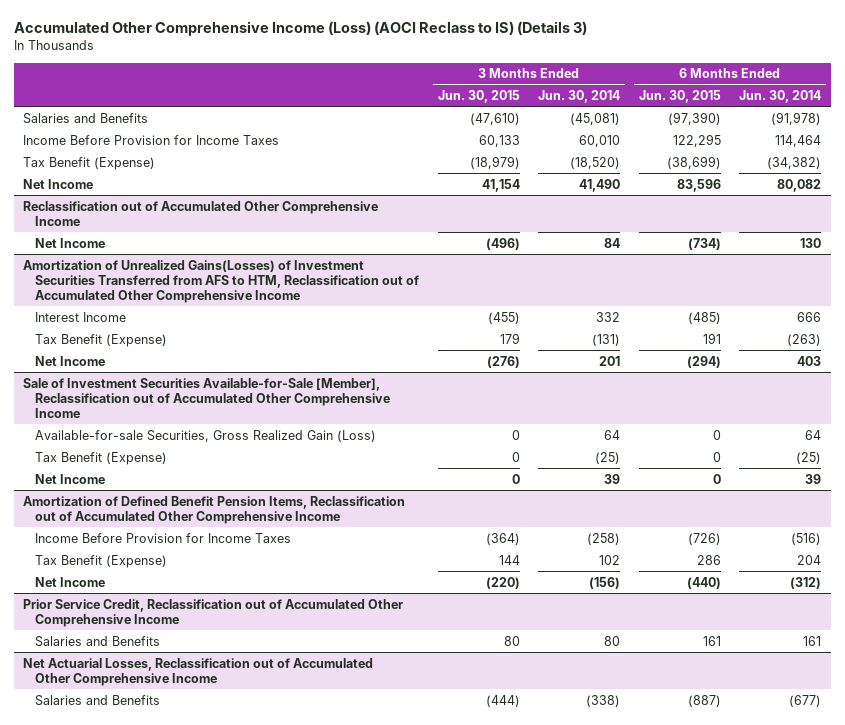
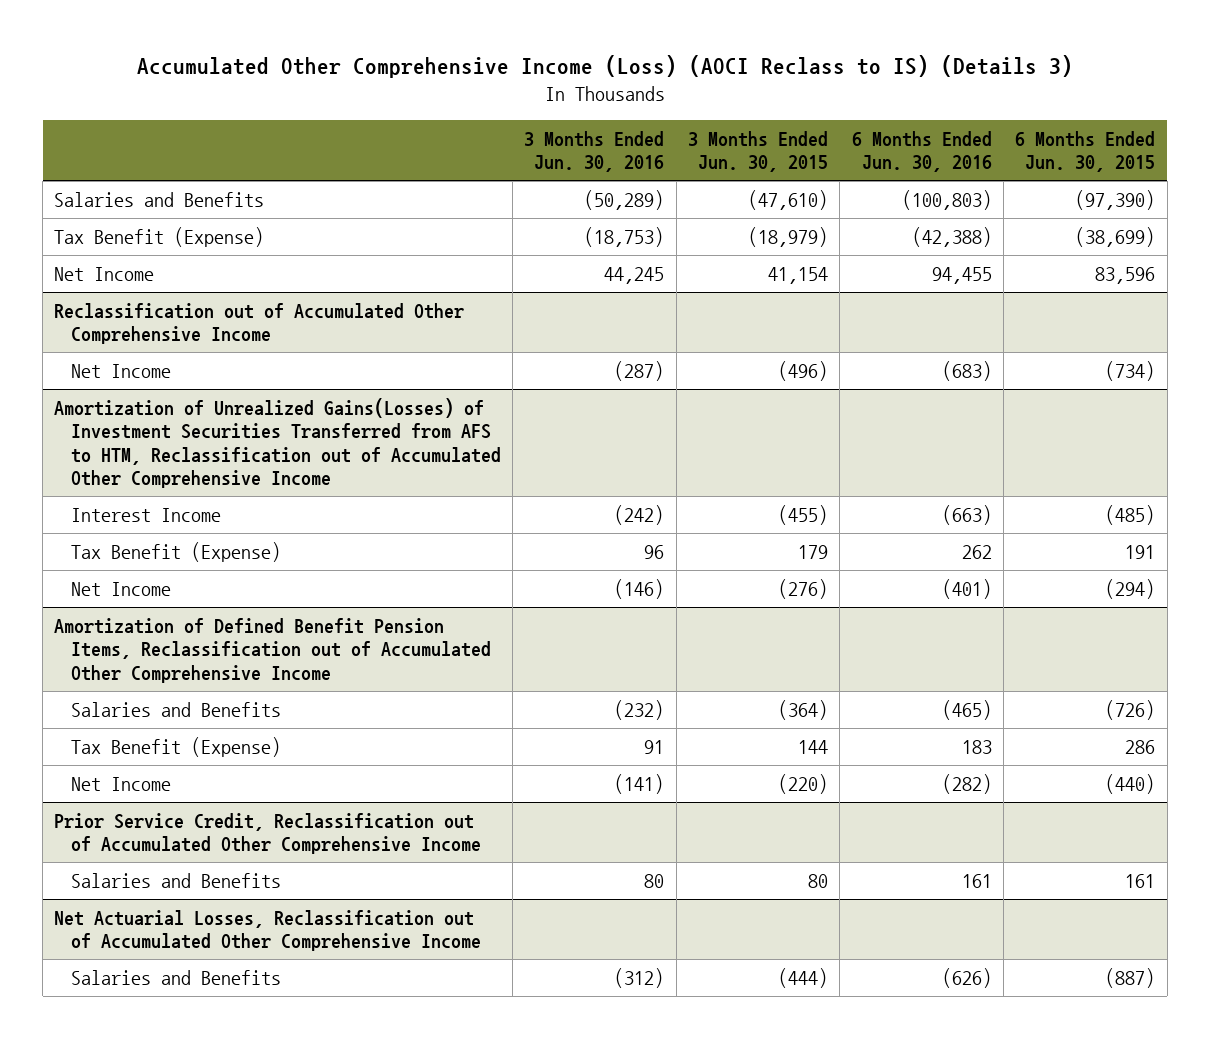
[538,89,621,103] Jun. 30, 2014 -> none
[739,89,822,103] Jun. 30, 2014 -> none
none -> [524,130,665,173] 3 Months Ended Jun. 30, 2016
none -> [851,130,992,173] 6 Months Ended Jun. 30, 2016
[23,134,280,145] Income Before Provision for Income Taxes -> none
[23,377,391,418] Sale of Investment Securities Available-for-Sale [Member], Reclassification out of Accumulated Other Comprehensive Income -> none
[35,429,377,442] Available-for-sale Securities, Gross Realized Gain (Loss) -> none
[35,451,168,465] Tax Benefit (Expense) -> none
[35,473,106,484] Net Income -> none
[35,532,292,543] Income Before Provision for Income Taxes -> [70,701,281,717] Salaries and Benefits

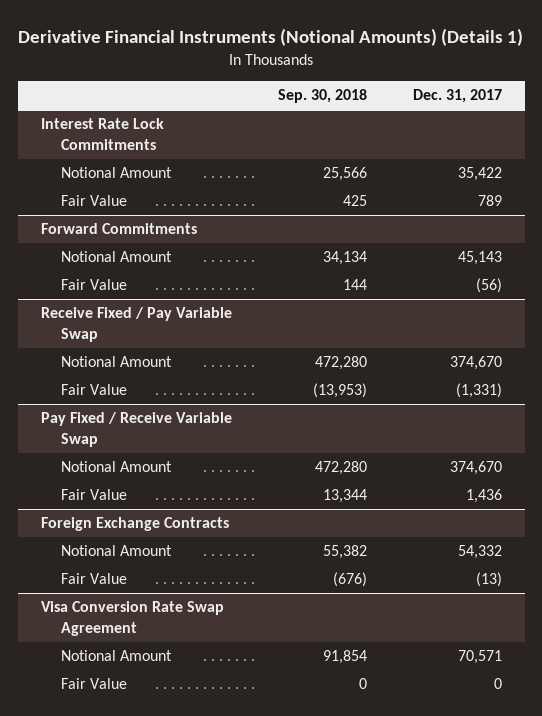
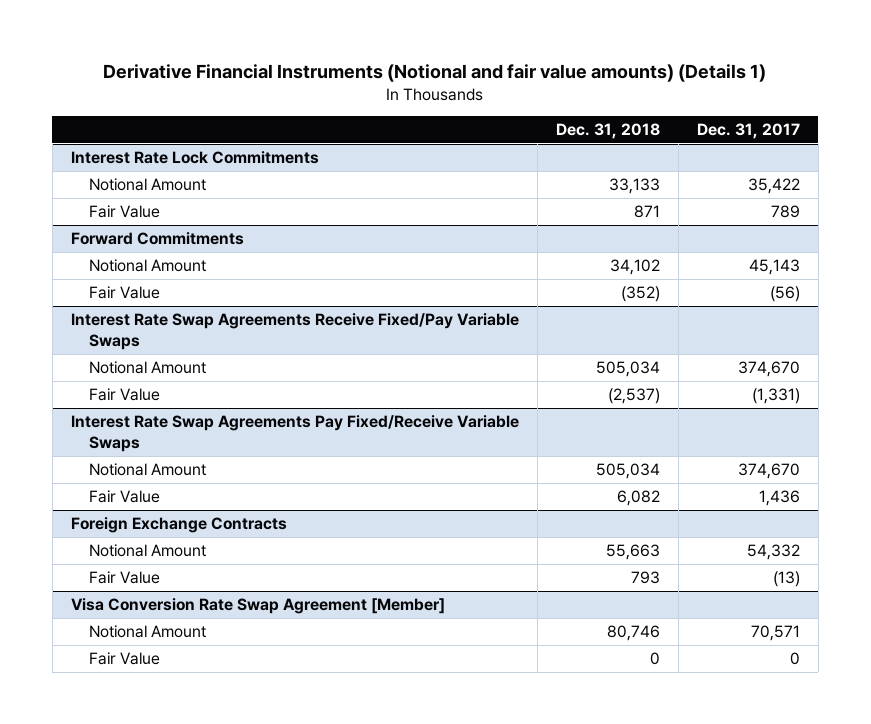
[18,27,524,46] Derivative Financial Instruments (Notional Amounts) (Details 1) -> [103,63,767,82] Derivative Financial Instruments (Notional and fair value amounts) (Details 1)
[277,89,367,104] Sep. 30, 2018 -> none
none -> [555,122,660,139] Dec. 31, 2018
[40,307,232,343] Receive Fixed / Pay Variable Swap -> [70,313,519,350] Interest Rate Swap Agreements Receive Fixed/Pay Variable Swaps
[40,412,232,448] Pay Fixed / Receive Variable Swap -> [70,415,519,452] Interest Rate Swap Agreements Pay Fixed/Receive Variable Swaps
[40,601,224,637] Visa Conversion Rate Swap Agreement -> [70,598,445,615] Visa Conversion Rate Swap Agreement [Member]

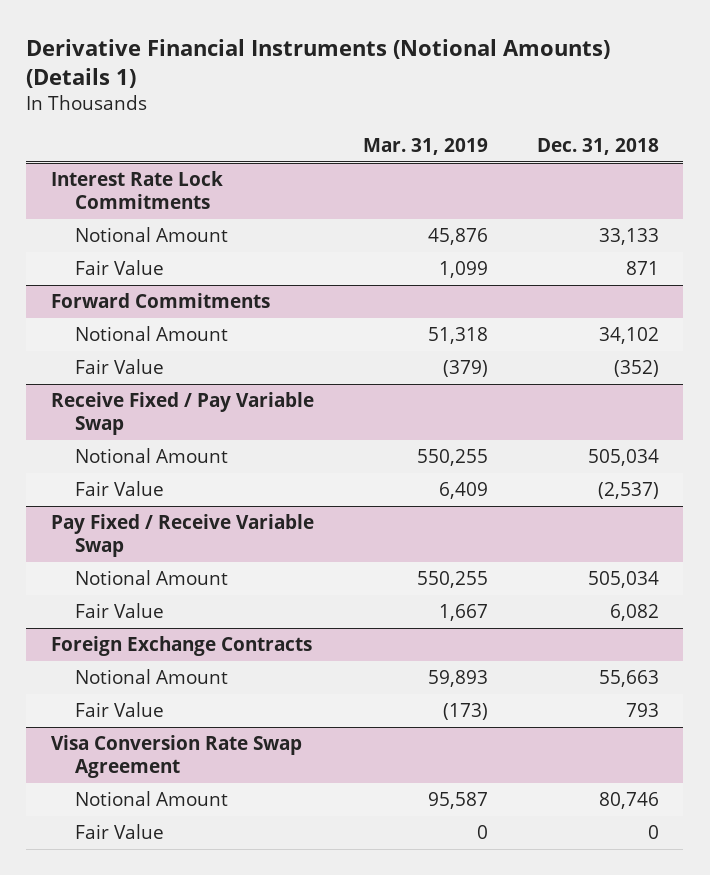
[103,63,767,82] Derivative Financial Instruments (Notional and fair value amounts) (Details 1) -> [26,38,611,88] Derivative Financial Instruments (Notional Amounts) (Details 1)
[696,122,800,139] Dec. 31, 2017 -> none
none -> [362,138,488,156] Mar. 31, 2019
[70,313,519,350] Interest Rate Swap Agreements Receive Fixed/Pay Variable Swaps -> [50,392,314,435] Receive Fixed / Pay Variable Swap
[70,415,519,452] Interest Rate Swap Agreements Pay Fixed/Receive Variable Swaps -> [50,514,314,557] Pay Fixed / Receive Variable Swap
[70,598,445,615] Visa Conversion Rate Swap Agreement [Member] -> [50,735,302,778] Visa Conversion Rate Swap Agreement

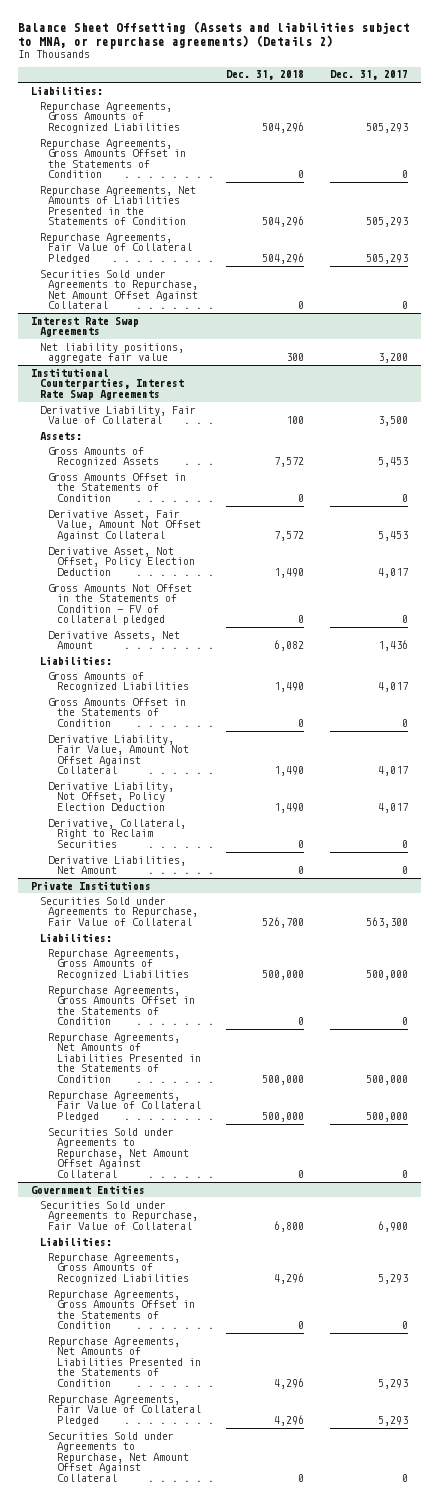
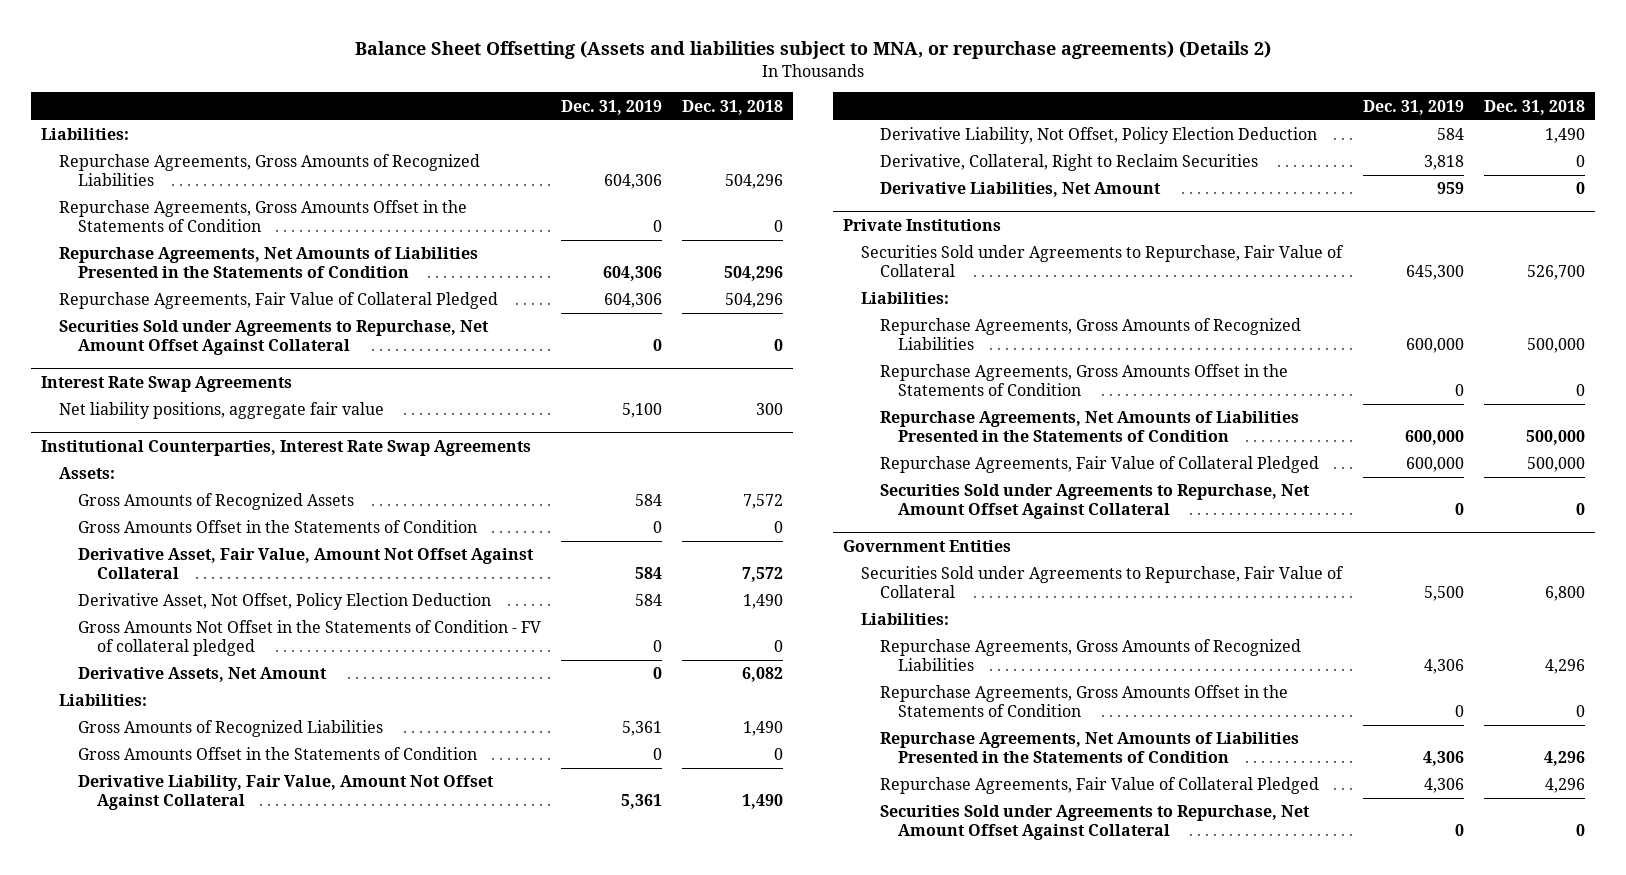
[330,70,409,81] Dec. 31, 2017 -> none
none -> [560,99,662,115] Dec. 31, 2019
[39,405,196,425] Derivative Liability, Fair Value of Collateral -> none

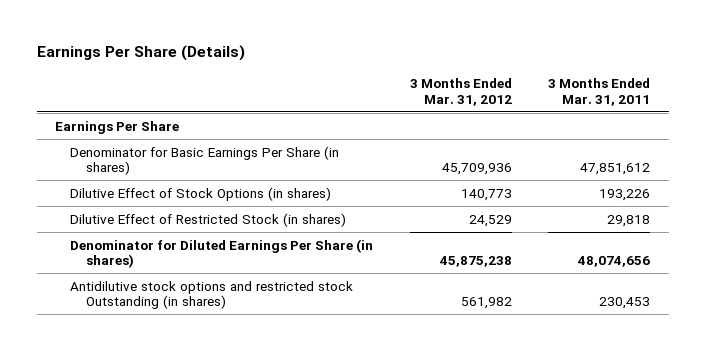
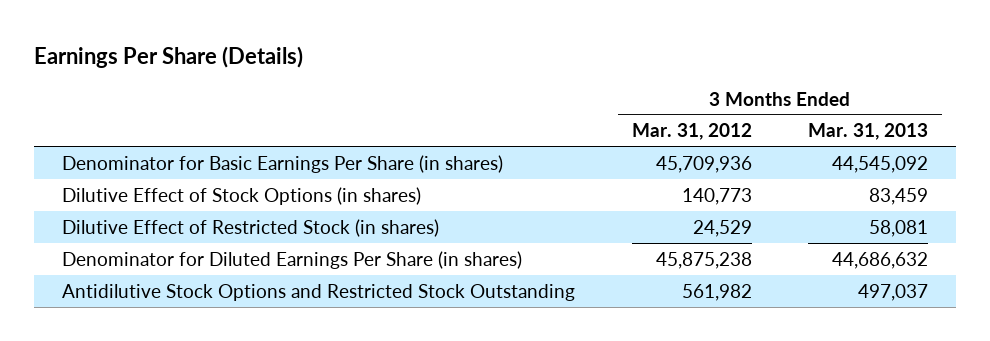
[548,78,651,106] 3 Months Ended Mar. 31, 2011 -> none
none -> [808,123,929,141] Mar. 31, 2013
[54,120,179,134] Earnings Per Share -> none
[70,280,354,309] Antidilutive stock options and restricted stock Outstanding (in shares) -> [62,283,576,301] Antidilutive Stock Options and Restricted Stock Outstanding

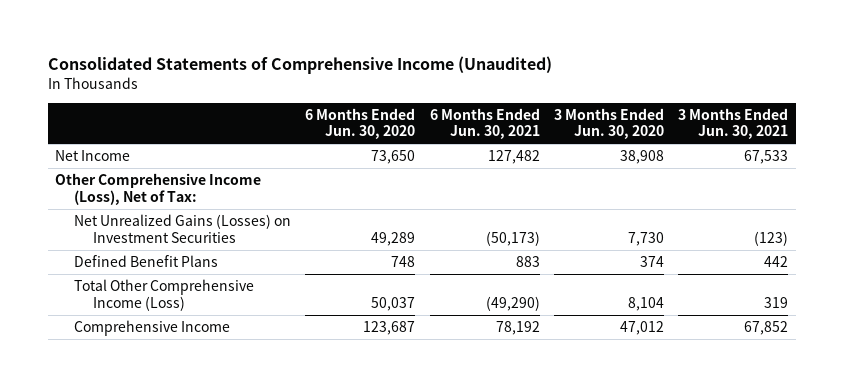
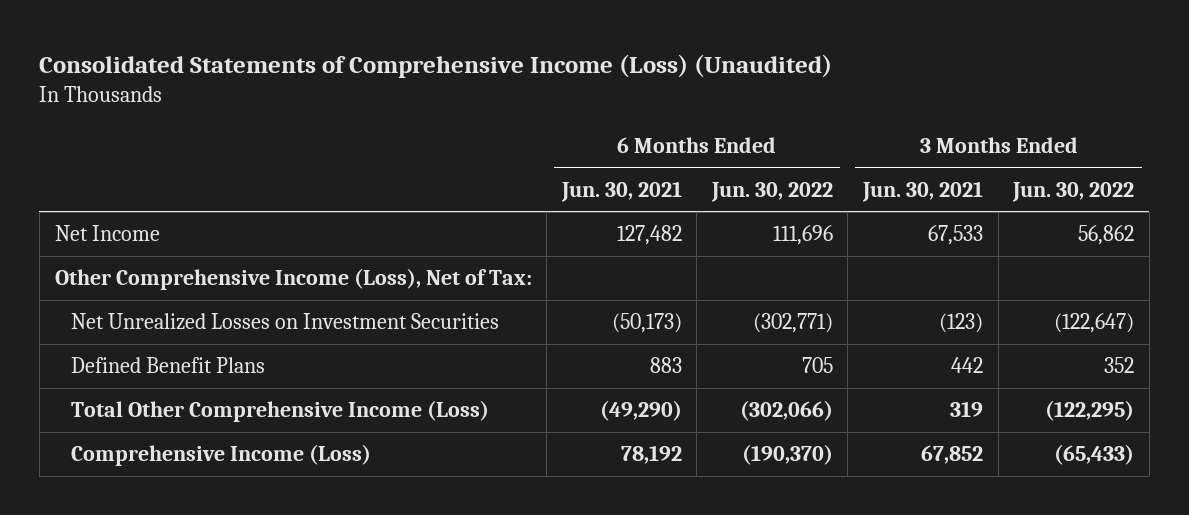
[47,55,552,74] Consolidated Statements of Comprehensive Income (Unaudited) -> [39,54,833,79] Consolidated Statements of Comprehensive Income (Loss) (Unaudited)
[305,108,416,140] 6 Months Ended Jun. 30, 2020 -> none
[554,108,665,140] 3 Months Ended Jun. 30, 2020 -> none
none -> [710,181,833,202] Jun. 30, 2022
none -> [1012,181,1135,202] Jun. 30, 2022
[74,214,292,243] Net Unrealized Gains (Losses) on Investment Securities -> [71,313,500,331] Net Unrealized Losses on Investment Securities
[74,320,231,337] Comprehensive Income -> [71,444,372,467] Comprehensive Income (Loss)

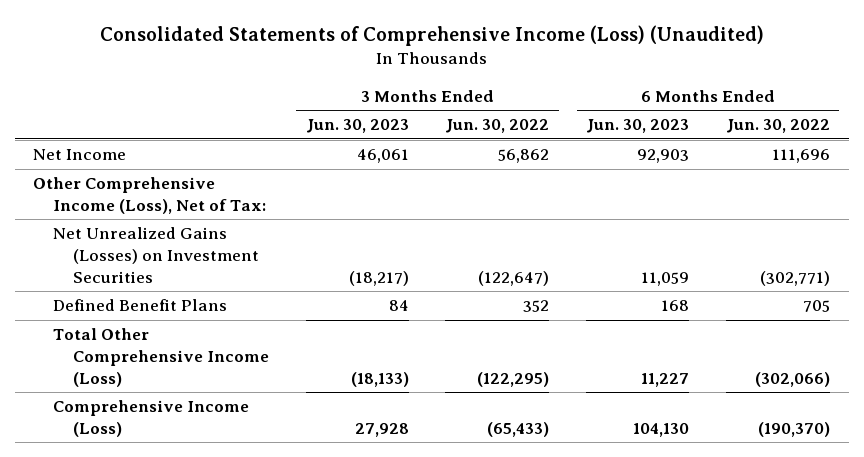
[560,180,682,202] Jun. 30, 2021 -> none
[862,180,984,202] Jun. 30, 2021 -> none
none -> [305,119,409,134] Jun. 30, 2023
none -> [586,119,690,134] Jun. 30, 2023
[71,313,500,331] Net Unrealized Losses on Investment Securities -> [53,227,259,283] Net Unrealized Gains (Losses) on Investment Securities

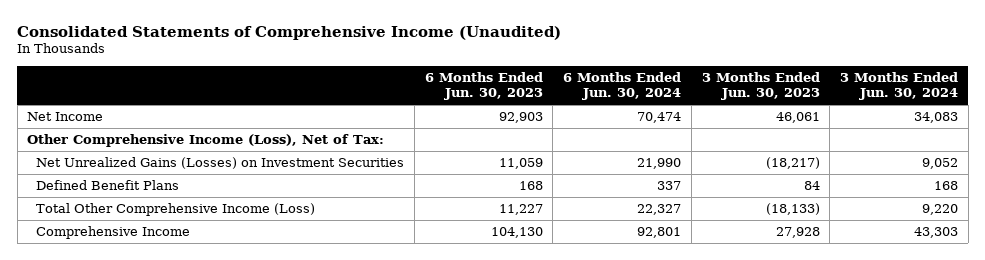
[99,25,764,47] Consolidated Statements of Comprehensive Income (Loss) (Unaudited) -> [17,25,562,40] Consolidated Statements of Comprehensive Income (Unaudited)
[445,119,550,134] Jun. 30, 2022 -> none
[726,119,831,134] Jun. 30, 2022 -> none
none -> [563,72,682,101] 6 Months Ended Jun. 30, 2024
none -> [839,72,958,101] 3 Months Ended Jun. 30, 2024
[53,400,250,438] Comprehensive Income (Loss) -> [36,226,191,240] Comprehensive Income

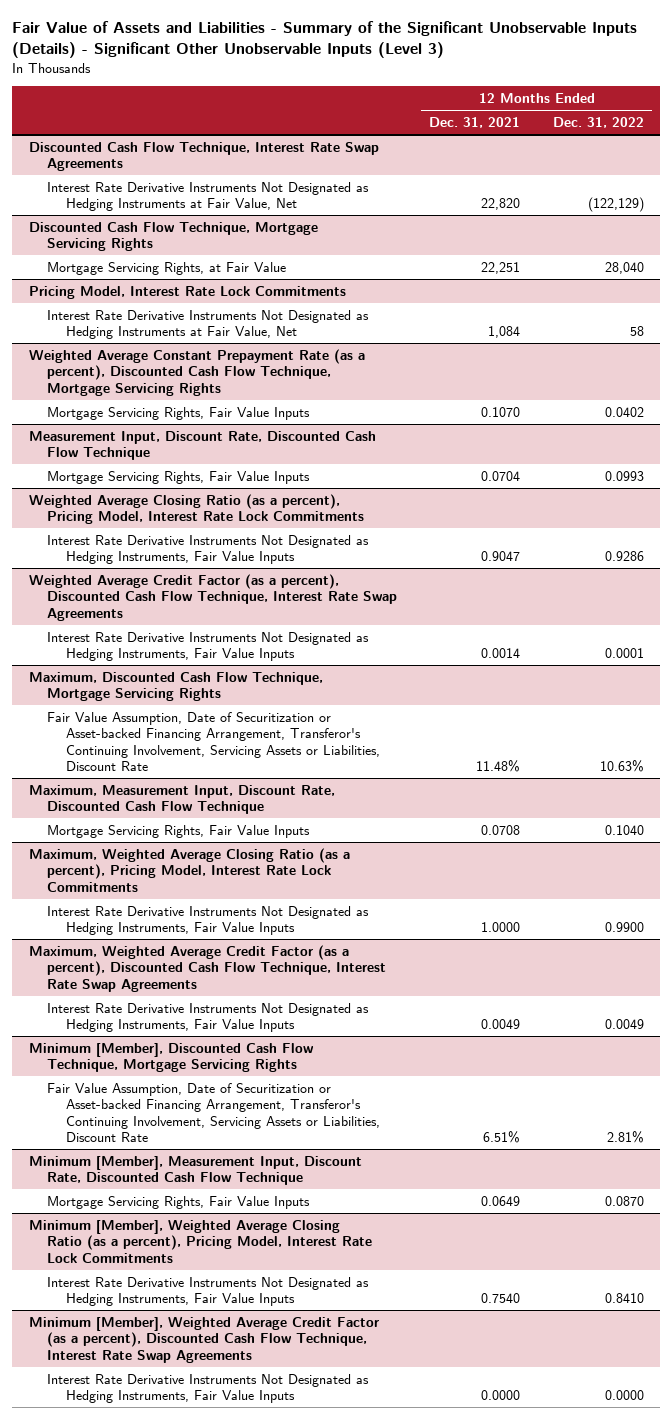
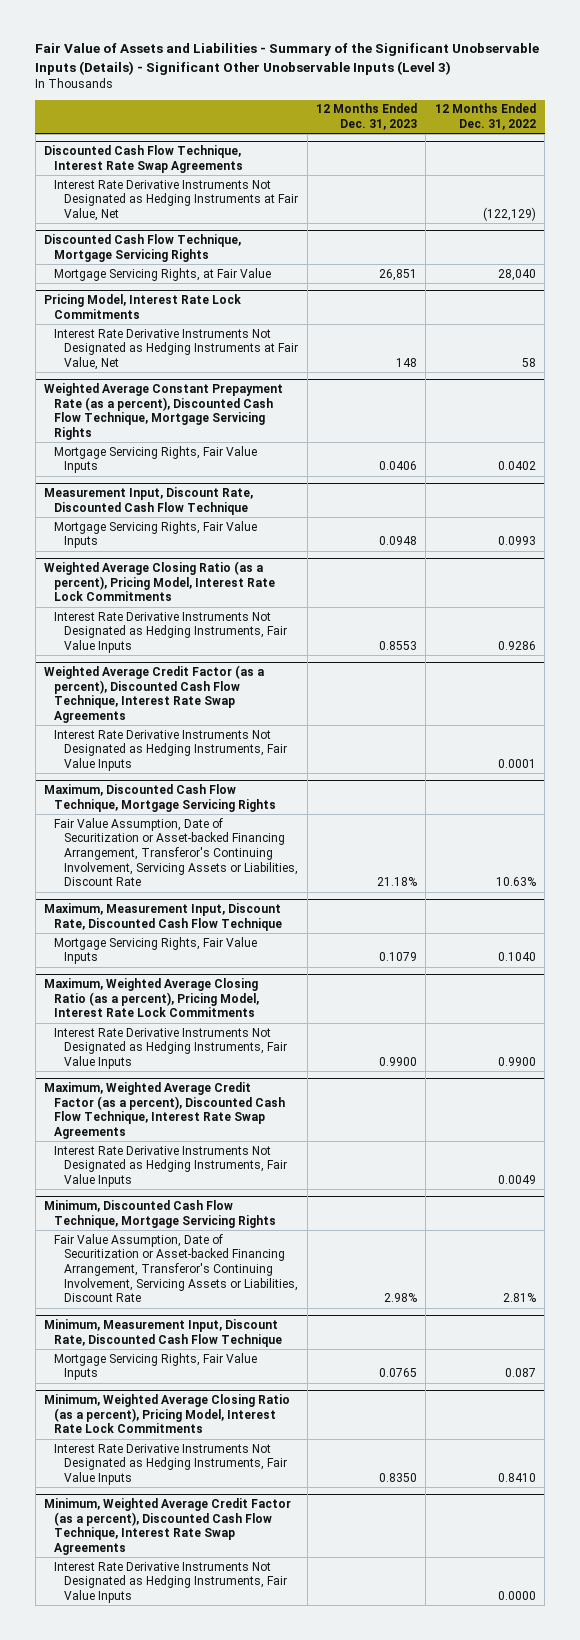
[429,116,521,128] Dec. 31, 2021 -> none
none -> [316,103,418,130] 12 Months Ended Dec. 31, 2023
[28,1042,314,1073] Minimum [Member], Discounted Cash Flow Technique, Mortgage Servicing Rights -> [43,1200,277,1228] Minimum, Discounted Cash Flow Technique, Mortgage Servicing Rights
[28,1155,362,1186] Minimum [Member], Measurement Input, Discount Rate, Discounted Cash Flow Technique -> [43,1319,283,1347] Minimum, Measurement Input, Discount Rate, Discounted Cash Flow Technique
[604,1195,644,1206] 0.0870 -> [504,1368,536,1378] 0.087
[28,1219,373,1263] Minimum [Member], Weighted Average Closing Ratio (as a percent), Pricing Model, Interest Rate Lock Commitments -> [43,1394,290,1434] Minimum, Weighted Average Closing Ratio (as a percent), Pricing Model, Interest Rate Lock Commitments
[28,1316,379,1363] Minimum [Member], Weighted Average Credit Factor (as a percent), Discounted Cash Flow Technique, Interest Rate Swap Agreements -> [43,1498,291,1555] Minimum, Weighted Average Credit Factor (as a percent), Discounted Cash Flow Technique, Interest Rate Swap Agreements

